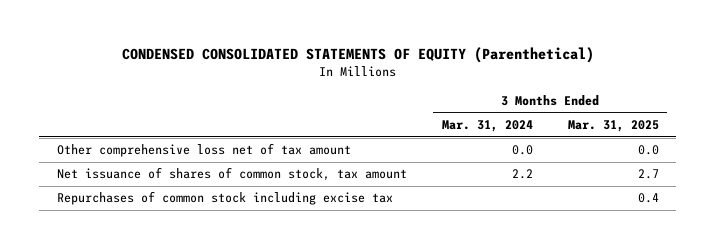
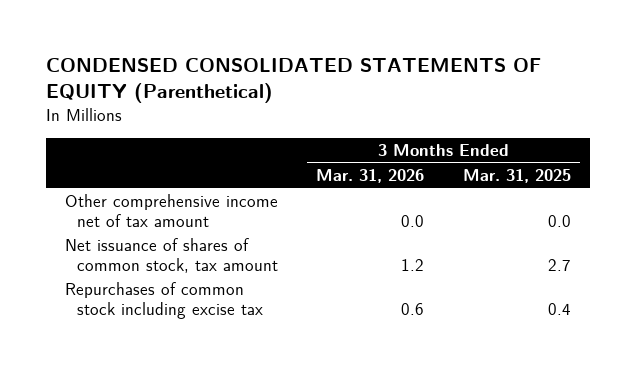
[441,120,533,133] Mar. 31, 2024 -> none
none -> [316,169,425,184] Mar. 31, 2026
[56,143,351,158] Other comprehensive loss net of tax amount -> [64,194,278,227] Other comprehensive income net of tax amount

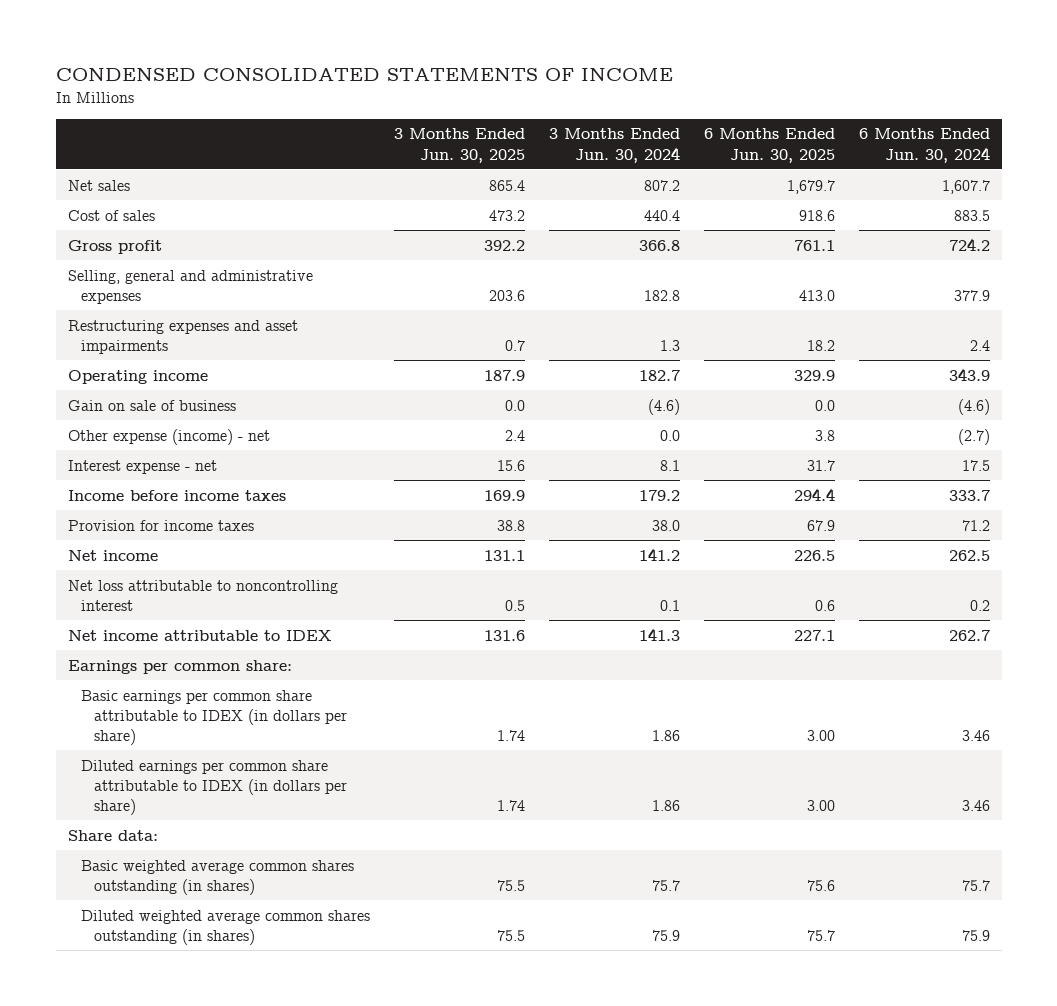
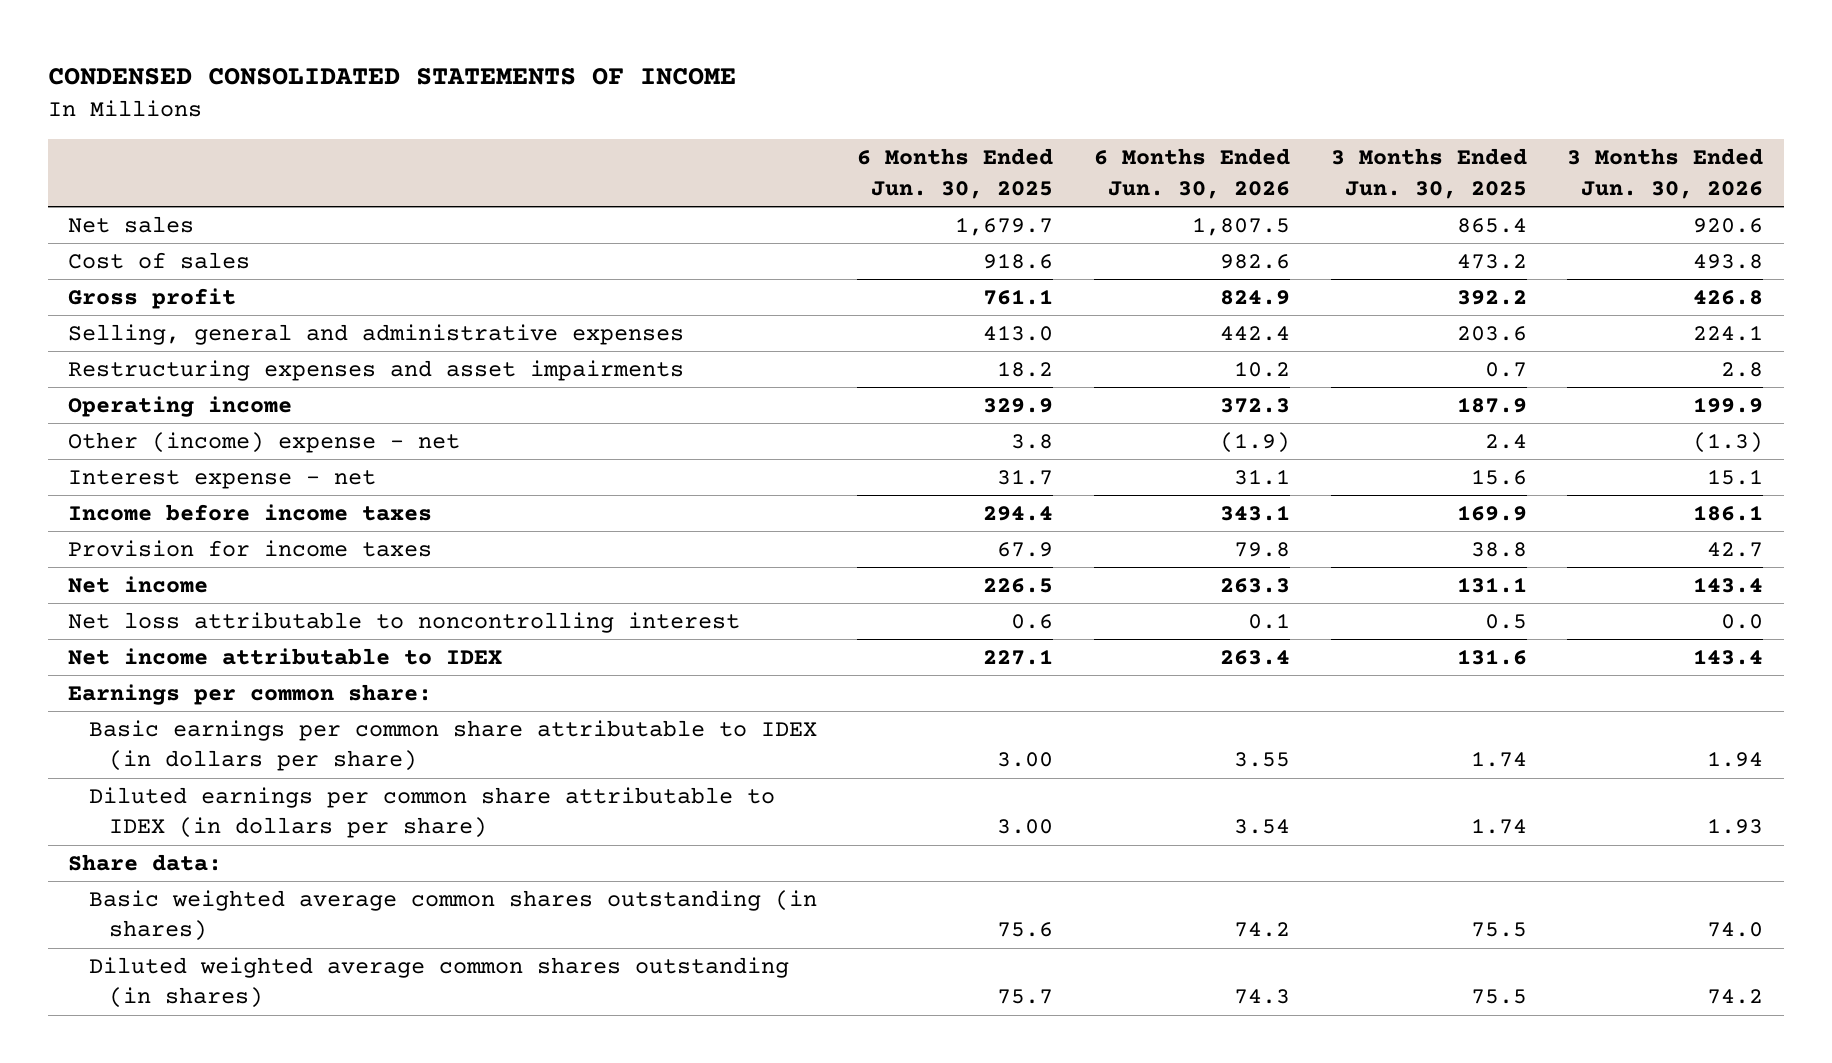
[548,128,680,163] 3 Months Ended Jun. 30, 2024 -> none
[858,128,990,163] 6 Months Ended Jun. 30, 2024 -> none
none -> [1093,148,1290,199] 6 Months Ended Jun. 30, 2026
none -> [1567,148,1764,199] 3 Months Ended Jun. 30, 2026
[67,399,236,411] Gain on sale of business -> none
[67,428,270,445] Other expense (income) - net -> [68,431,461,453] Other (income) expense - net

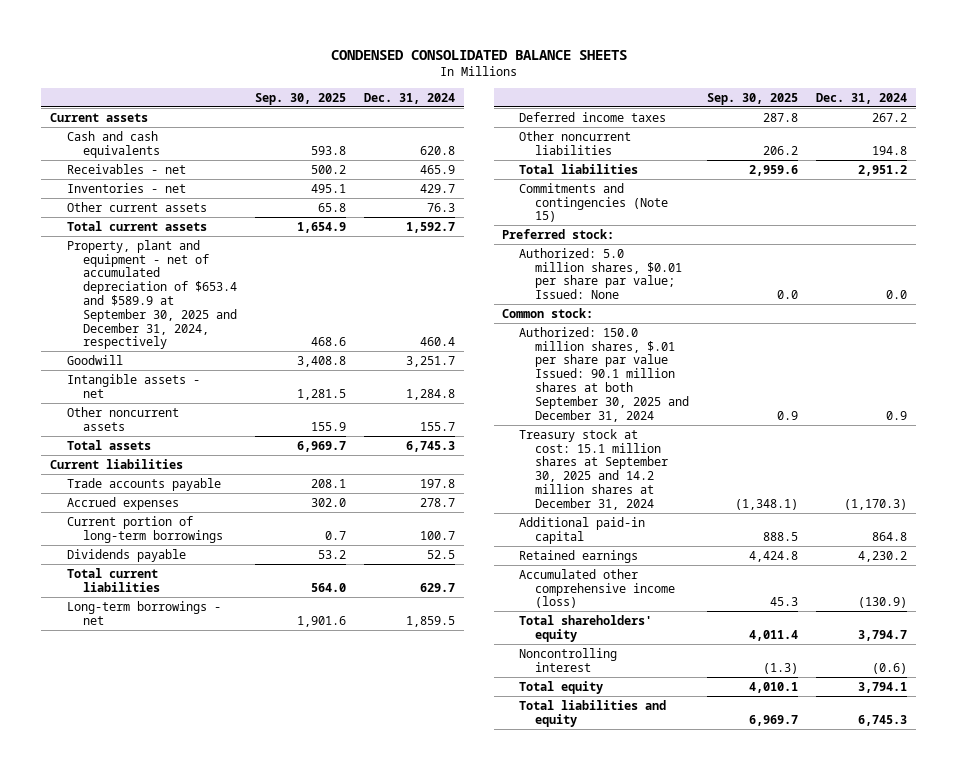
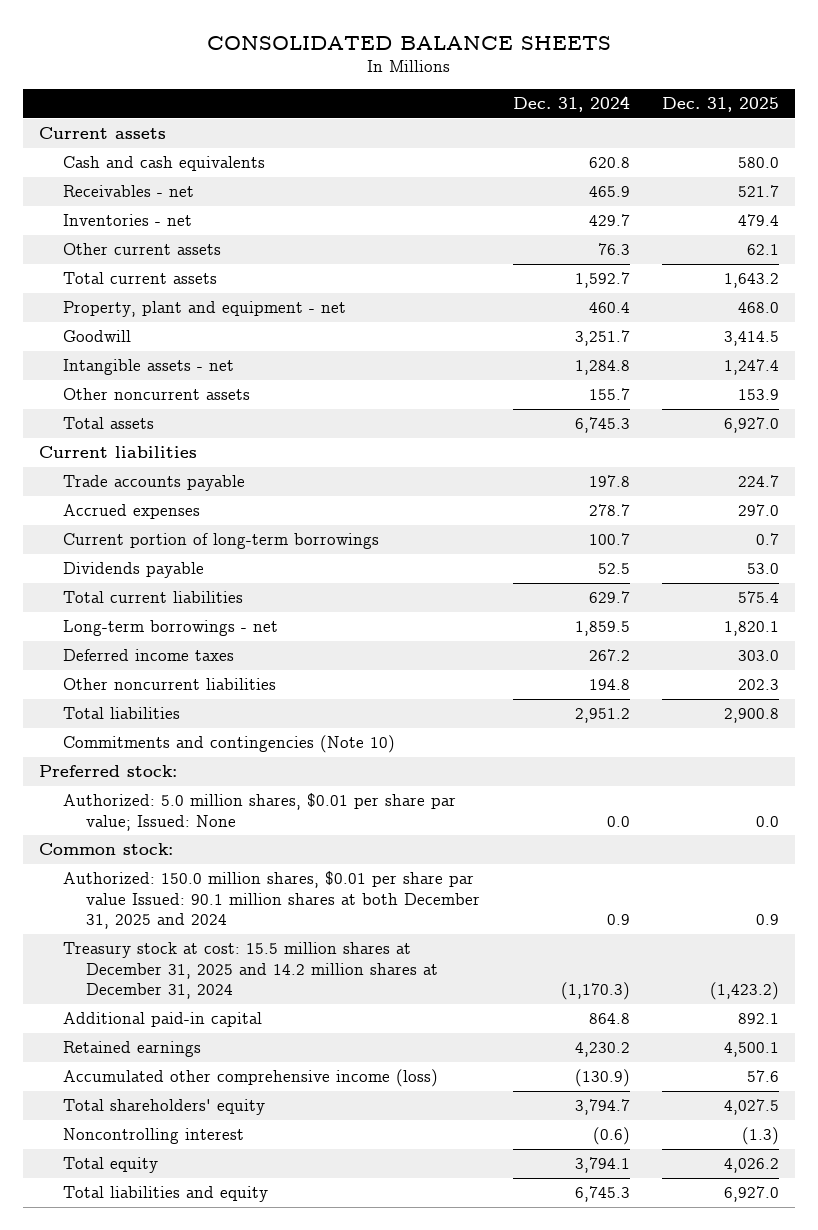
[330,49,627,60] CONDENSED CONSOLIDATED BALANCE SHEETS -> [207,35,612,50] CONSOLIDATED BALANCE SHEETS
[254,92,346,105] Sep. 30, 2025 -> none
none -> [661,97,779,113] Dec. 31, 2025
[66,239,238,350] Property, plant and equipment - net of accumulated depreciation of $653.4 and $589.9 at September 30, 2025 and December 31, 2024, respectively -> [62,301,346,318] Property, plant and equipment - net
[518,182,669,223] Commitments and contingencies (Note 15) -> [62,735,395,754] Commitments and contingencies (Note 10)
[518,326,690,422] Authorized: 150.0 million shares, $.01 per share par value Issued: 90.1 million shares at both September 30, 2025 and December 31, 2024 -> [62,871,481,930] Authorized: 150.0 million shares, $0.01 per share par value Issued: 90.1 million shares at both December 31, 2025 and 2024
[518,428,669,510] Treasury stock at cost: 15.1 million shares at September 30, 2025 and 14.2 million shares at December 31, 2024 -> [62,942,439,1000] Treasury stock at cost: 15.5 million shares at December 31, 2025 and 14.2 million shares at December 31, 2024

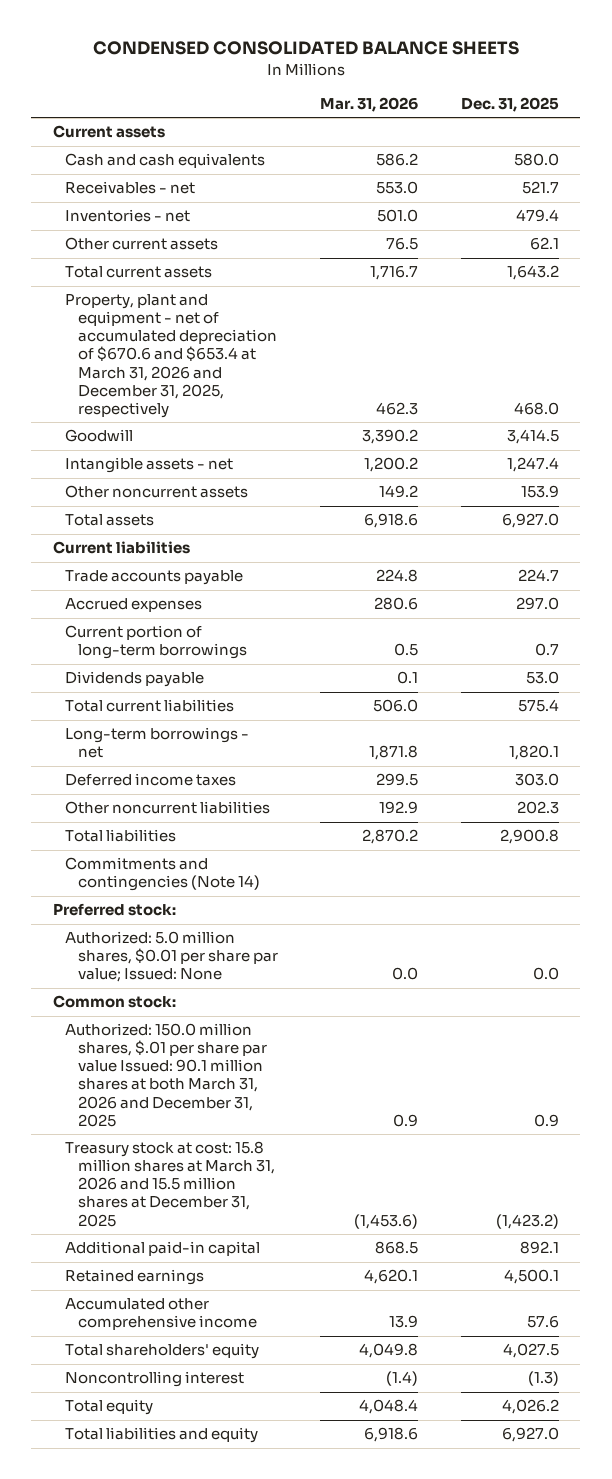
[207,35,612,50] CONSOLIDATED BALANCE SHEETS -> [92,41,519,56] CONDENSED CONSOLIDATED BALANCE SHEETS
[512,96,630,113] Dec. 31, 2024 -> none
none -> [320,96,419,112] Mar. 31, 2026
[62,301,346,318] Property, plant and equipment - net -> [65,294,277,418] Property, plant and equipment - net of accumulated depreciation of $670.6 and $653.4 at March 31, 2026 and December 31, 2025, respectively
[62,735,395,754] Commitments and contingencies (Note 10) -> [65,857,260,892] Commitments and contingencies (Note 14)
[62,871,481,930] Authorized: 150.0 million shares, $0.01 per share par value Issued: 90.1 million shares at both December 31, 2025 and 2024 -> [65,1023,267,1127] Authorized: 150.0 million shares, $.01 per share par value Issued: 90.1 million shares at both March 31, 2026 and December 31, 2025
[62,942,439,1000] Treasury stock at cost: 15.5 million shares at December 31, 2025 and 14.2 million shares at December 31, 2024 -> [65,1141,275,1227] Treasury stock at cost: 15.8 million shares at March 31, 2026 and 15.5 million shares at December 31, 2025
[62,1069,438,1088] Accumulated other comprehensive income (loss) -> [65,1298,257,1331] Accumulated other comprehensive income

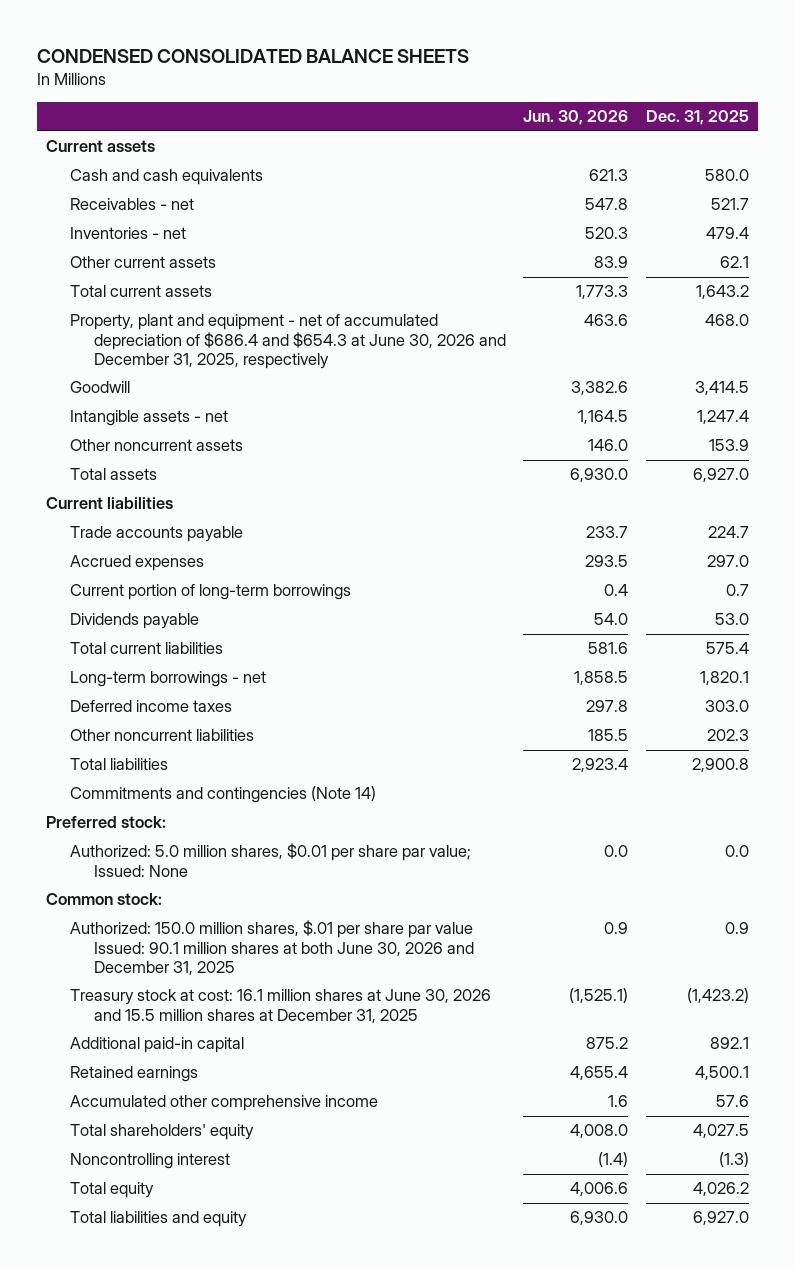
[320,96,419,112] Mar. 31, 2026 -> none
none -> [523,110,629,126] Jun. 30, 2026
[65,294,277,418] Property, plant and equipment - net of accumulated depreciation of $670.6 and $653.4 at March 31, 2026 and December 31, 2025, respectively -> [69,314,506,370] Property, plant and equipment - net of accumulated depreciation of $686.4 and $654.3 at June 30, 2026 and December 31, 2025, respectively
[65,1023,267,1127] Authorized: 150.0 million shares, $.01 per share par value Issued: 90.1 million shares at both March 31, 2026 and December 31, 2025 -> [69,920,474,976] Authorized: 150.0 million shares, $.01 per share par value Issued: 90.1 million shares at both June 30, 2026 and December 31, 2025
[65,1141,275,1227] Treasury stock at cost: 15.8 million shares at March 31, 2026 and 15.5 million shares at December 31, 2025 -> [69,989,491,1023] Treasury stock at cost: 16.1 million shares at June 30, 2026 and 15.5 million shares at December 31, 2025

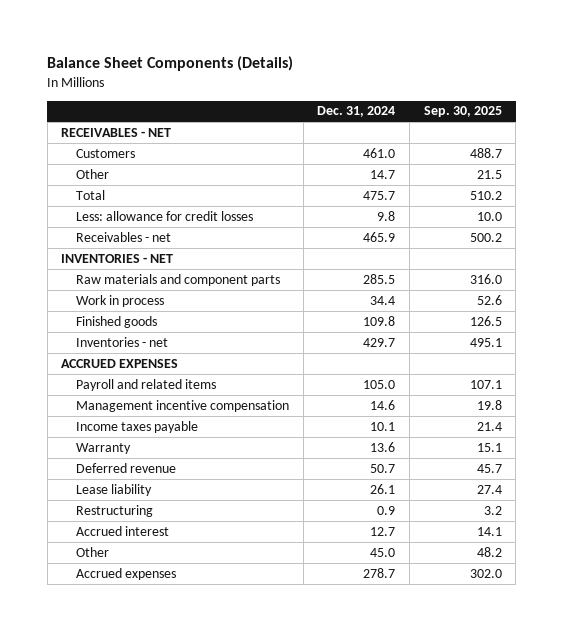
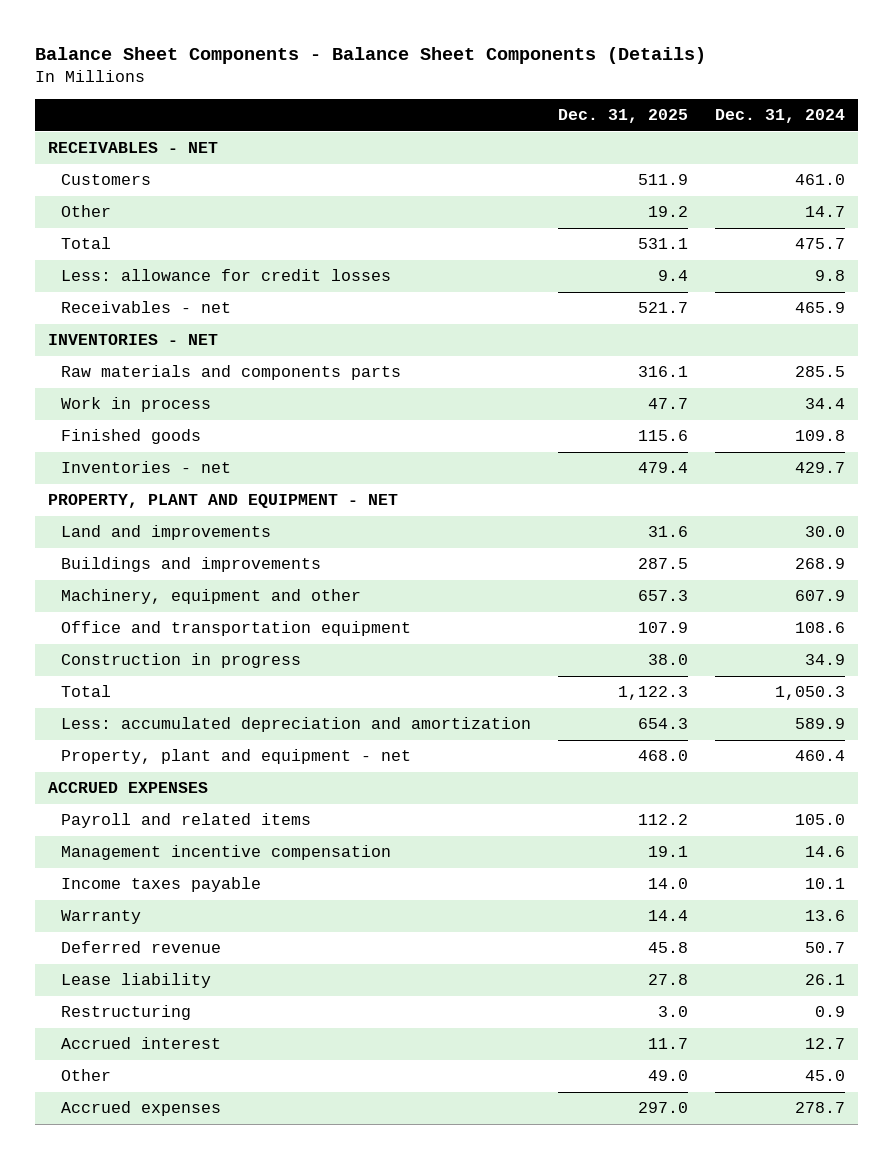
[47,56,294,72] Balance Sheet Components (Details) -> [34,47,706,65] Balance Sheet Components - Balance Sheet Components (Details)
[423,106,502,118] Sep. 30, 2025 -> none
none -> [557,108,688,123] Dec. 31, 2025
[75,273,280,286] Raw materials and component parts -> [61,365,402,381] Raw materials and components parts
none -> [48,494,399,509] PROPERTY, PLANT AND EQUIPMENT - NET
none -> [61,525,272,541] Land and improvements
none -> [61,557,322,573] Buildings and improvements
none -> [61,589,362,605] Machinery, equipment and other
none -> [61,621,412,637] Office and transportation equipment
none -> [61,653,302,669] Construction in progress
none -> [61,685,112,698] Total
none -> [61,717,532,733] Less: accumulated depreciation and amortization
none -> [61,749,412,765] Property, plant and equipment - net

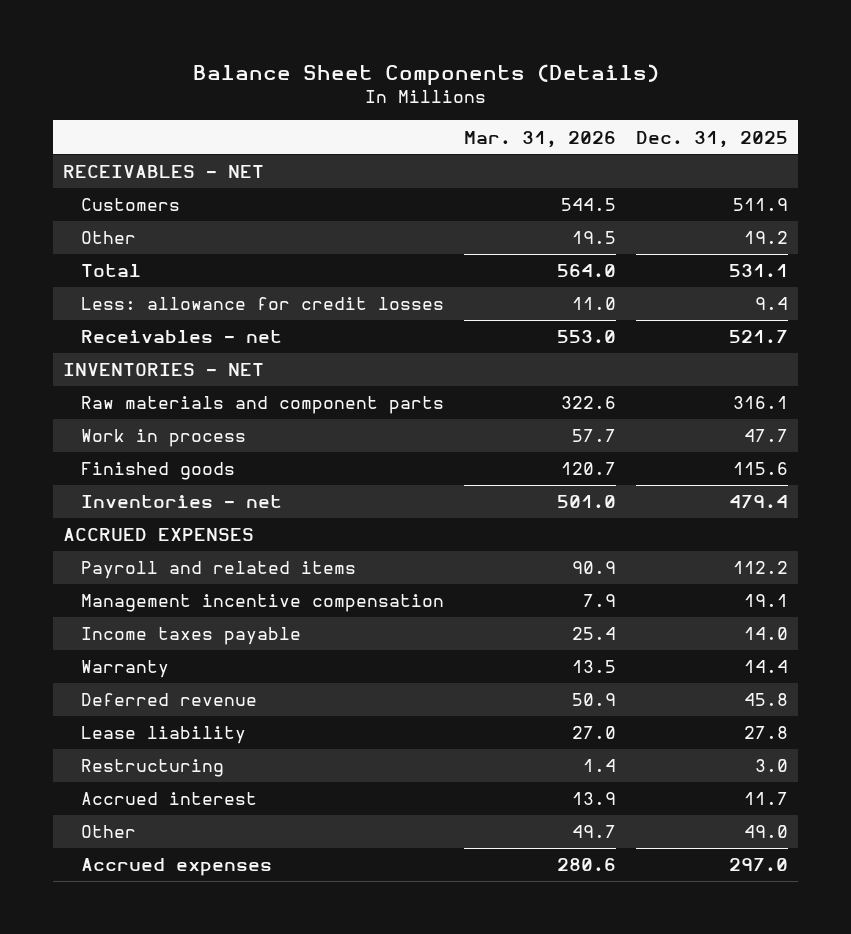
[34,47,706,65] Balance Sheet Components - Balance Sheet Components (Details) -> [192,63,659,86] Balance Sheet Components (Details)
[714,108,845,123] Dec. 31, 2024 -> none
none -> [463,130,616,148] Mar. 31, 2026
[61,365,402,381] Raw materials and components parts -> [80,396,444,415] Raw materials and component parts
[48,494,399,509] PROPERTY, PLANT AND EQUIPMENT - NET -> none
[61,525,272,541] Land and improvements -> none
[61,557,322,573] Buildings and improvements -> none
[61,589,362,605] Machinery, equipment and other -> none
[61,621,412,637] Office and transportation equipment -> none
[61,653,302,669] Construction in progress -> none
[61,685,112,698] Total -> none
[61,717,532,733] Less: accumulated depreciation and amortization -> none
[61,749,412,765] Property, plant and equipment - net -> none

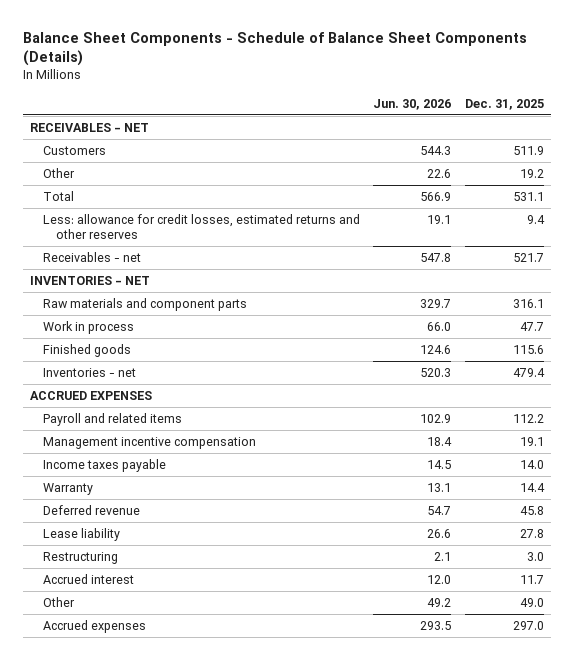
[192,63,659,86] Balance Sheet Components (Details) -> [22,31,527,67] Balance Sheet Components - Schedule of Balance Sheet Components (Details)
[463,130,616,148] Mar. 31, 2026 -> none
none -> [373,98,452,110] Jun. 30, 2026
[80,297,444,311] Less: allowance for credit losses -> [42,213,360,239] Less: allowance for credit losses, estimated returns and other reserves

